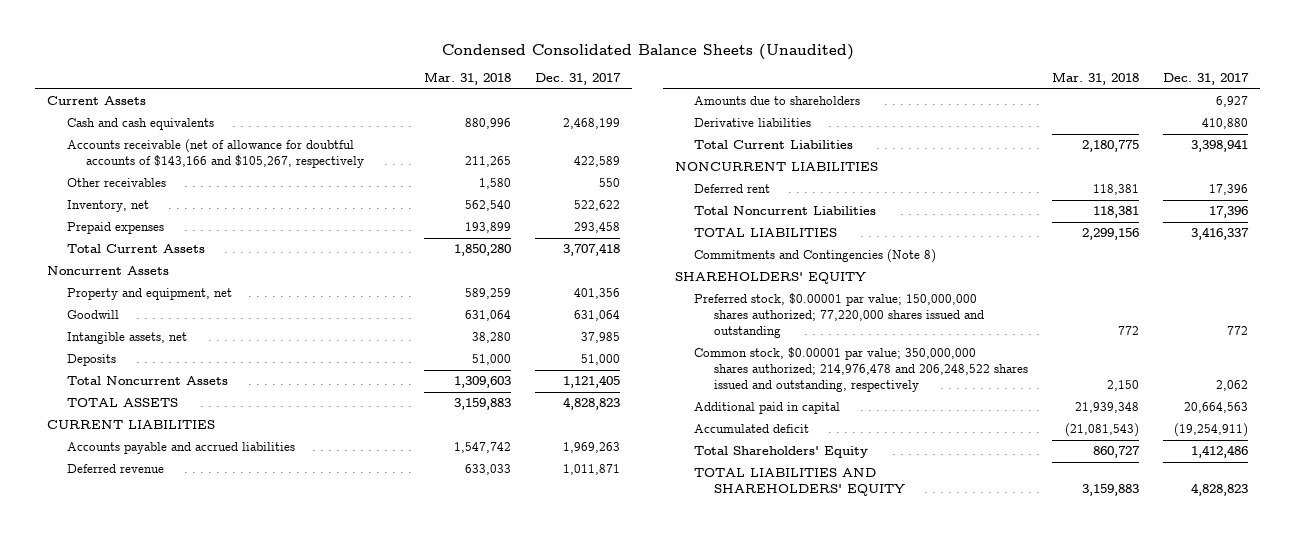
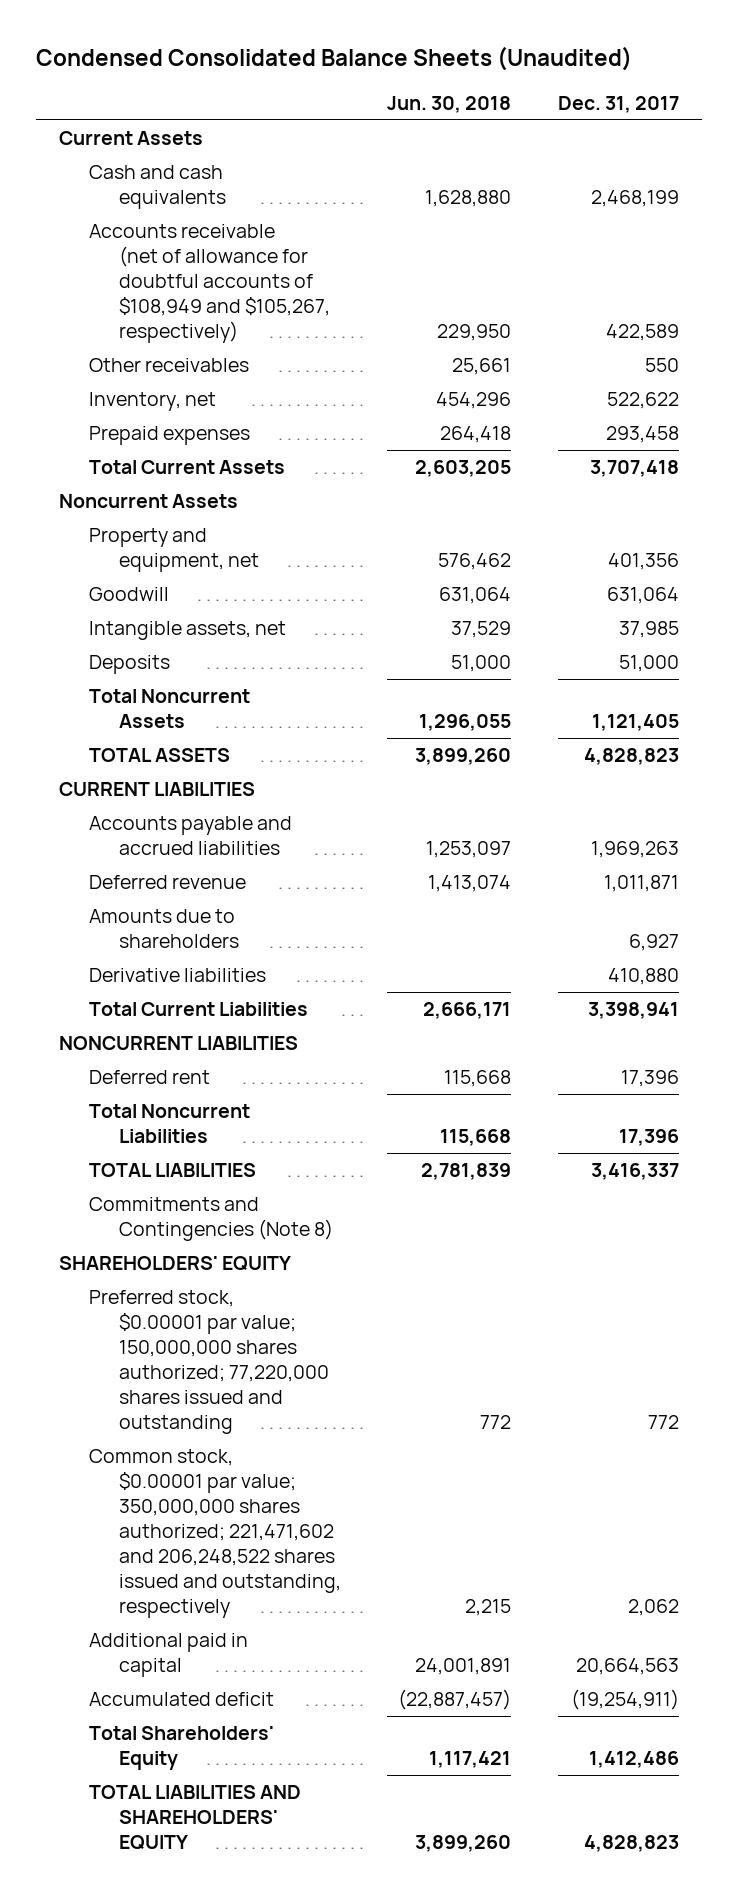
[423,72,511,86] Mar. 31, 2018 -> none
none -> [387,95,512,113] Jun. 30, 2018
[66,139,364,169] Accounts receivable (net of allowance for doubtful accounts of $143,166 and $105,267, respectively -> [88,224,330,343] Accounts receivable (net of allowance for doubtful accounts of $108,949 and $105,267, respectively)
[694,347,1028,393] Common stock, $0.00001 par value; 350,000,000 shares authorized; 214,976,478 and 206,248,522 shares issued and outstanding, respectively -> [88,1449,341,1618] Common stock, $0.00001 par value; 350,000,000 shares authorized; 221,471,602 and 206,248,522 shares issued and outstanding, respectively

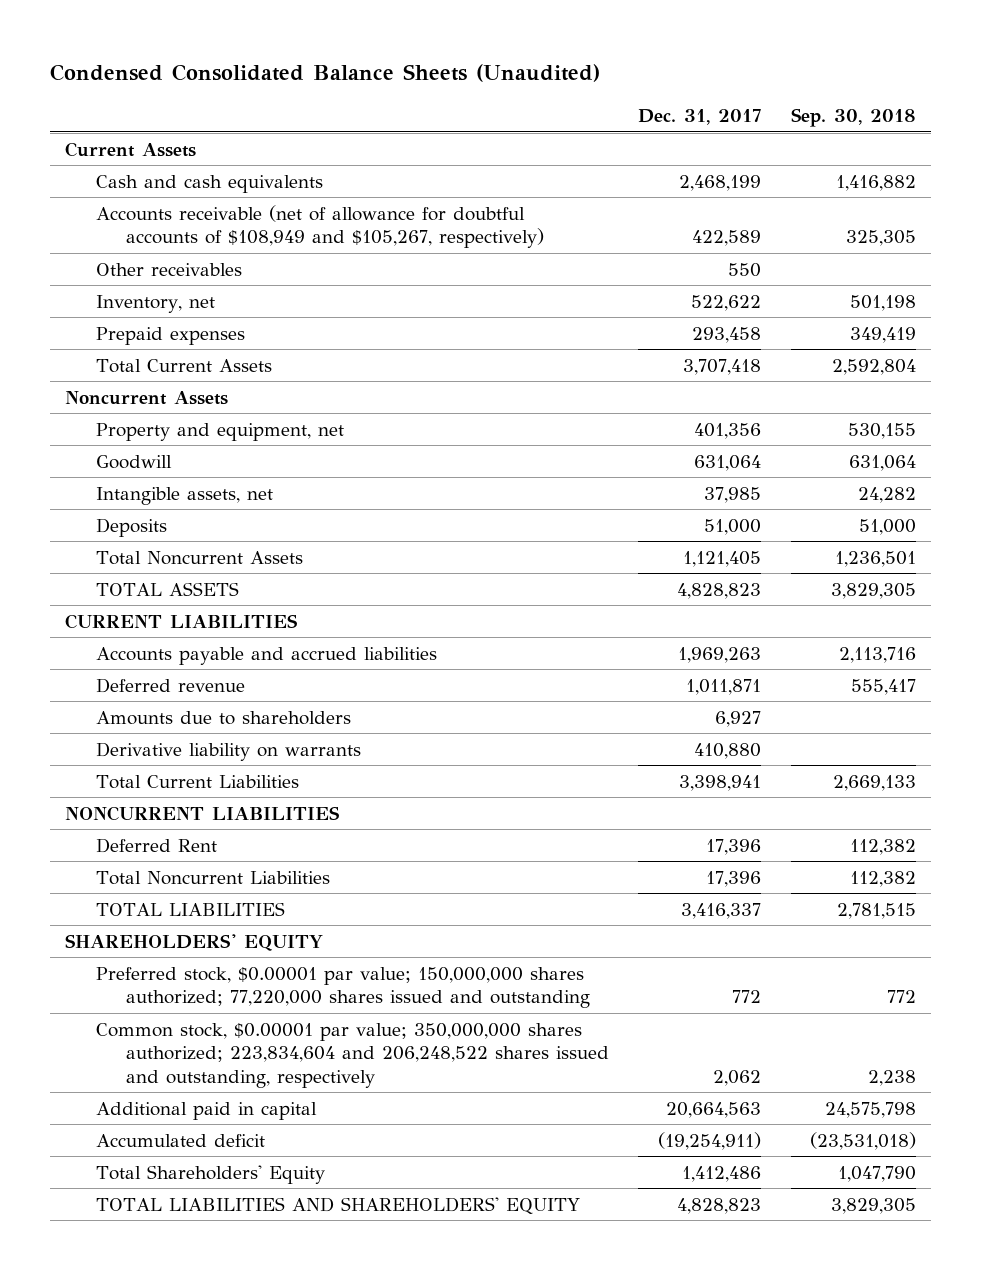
[387,95,512,113] Jun. 30, 2018 -> none
none -> [791,108,917,128] Sep. 30, 2018
[88,968,266,983] Derivative liabilities -> [95,741,361,761] Derivative liability on warrants
[88,1070,210,1085] Deferred rent -> [95,837,217,853] Deferred Rent
[88,1197,333,1242] Commitments and Contingencies (Note 8) -> none
[88,1449,341,1618] Common stock, $0.00001 par value; 350,000,000 shares authorized; 221,471,602 and 206,248,522 shares issued and outstanding, respectively -> [95,1022,609,1088] Common stock, $0.00001 par value; 350,000,000 shares authorized; 223,834,604 and 206,248,522 shares issued and outstanding, respectively

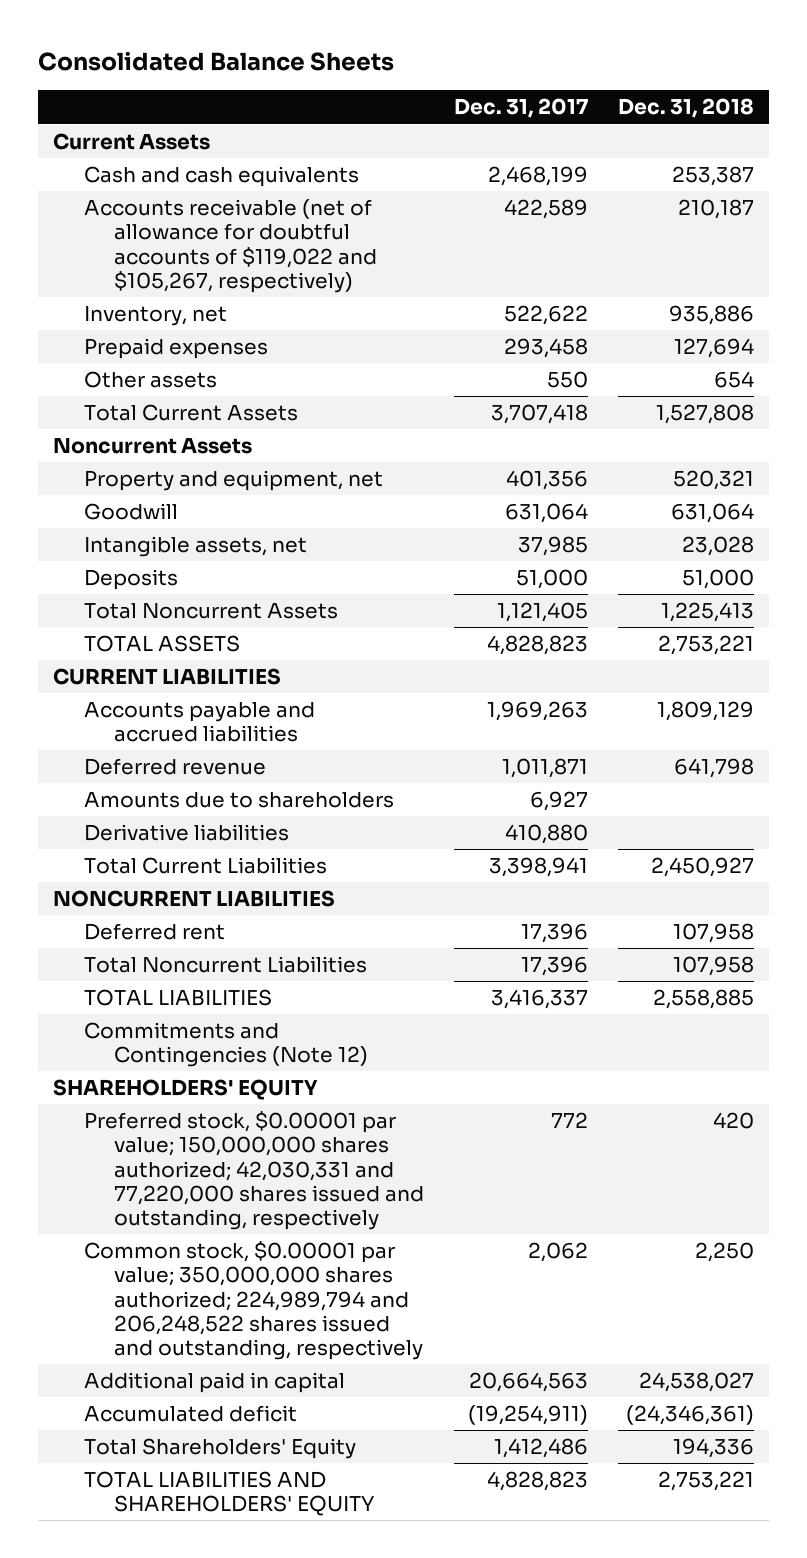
[50,64,601,83] Condensed Consolidated Balance Sheets (Unaudited) -> [38,50,395,71] Consolidated Balance Sheets
[791,108,917,128] Sep. 30, 2018 -> none
none -> [618,98,755,119] Dec. 31, 2018
[95,262,242,276] Other receivables -> none
[95,204,544,249] Accounts receivable (net of allowance for doubtful accounts of $108,949 and $105,267, respectively) -> [83,199,377,294] Accounts receivable (net of allowance for doubtful accounts of $119,022 and $105,267, respectively)
none -> [83,371,217,389] Other assets
[95,741,361,761] Derivative liability on warrants -> [83,824,289,842] Derivative liabilities
[95,837,217,853] Deferred Rent -> [83,923,225,941] Deferred rent
none -> [83,1022,368,1068] Commitments and Contingencies (Note 12)
[95,966,590,1009] Preferred stock, $0.00001 par value; 150,000,000 shares authorized; 77,220,000 shares issued and outstanding -> [83,1111,424,1231] Preferred stock, $0.00001 par value; 150,000,000 shares authorized; 42,030,331 and 77,220,000 shares issued and outstanding, respectively
[95,1022,609,1088] Common stock, $0.00001 par value; 350,000,000 shares authorized; 223,834,604 and 206,248,522 shares issued and outstanding, respectively -> [83,1241,423,1361] Common stock, $0.00001 par value; 350,000,000 shares authorized; 224,989,794 and 206,248,522 shares issued and outstanding, respectively

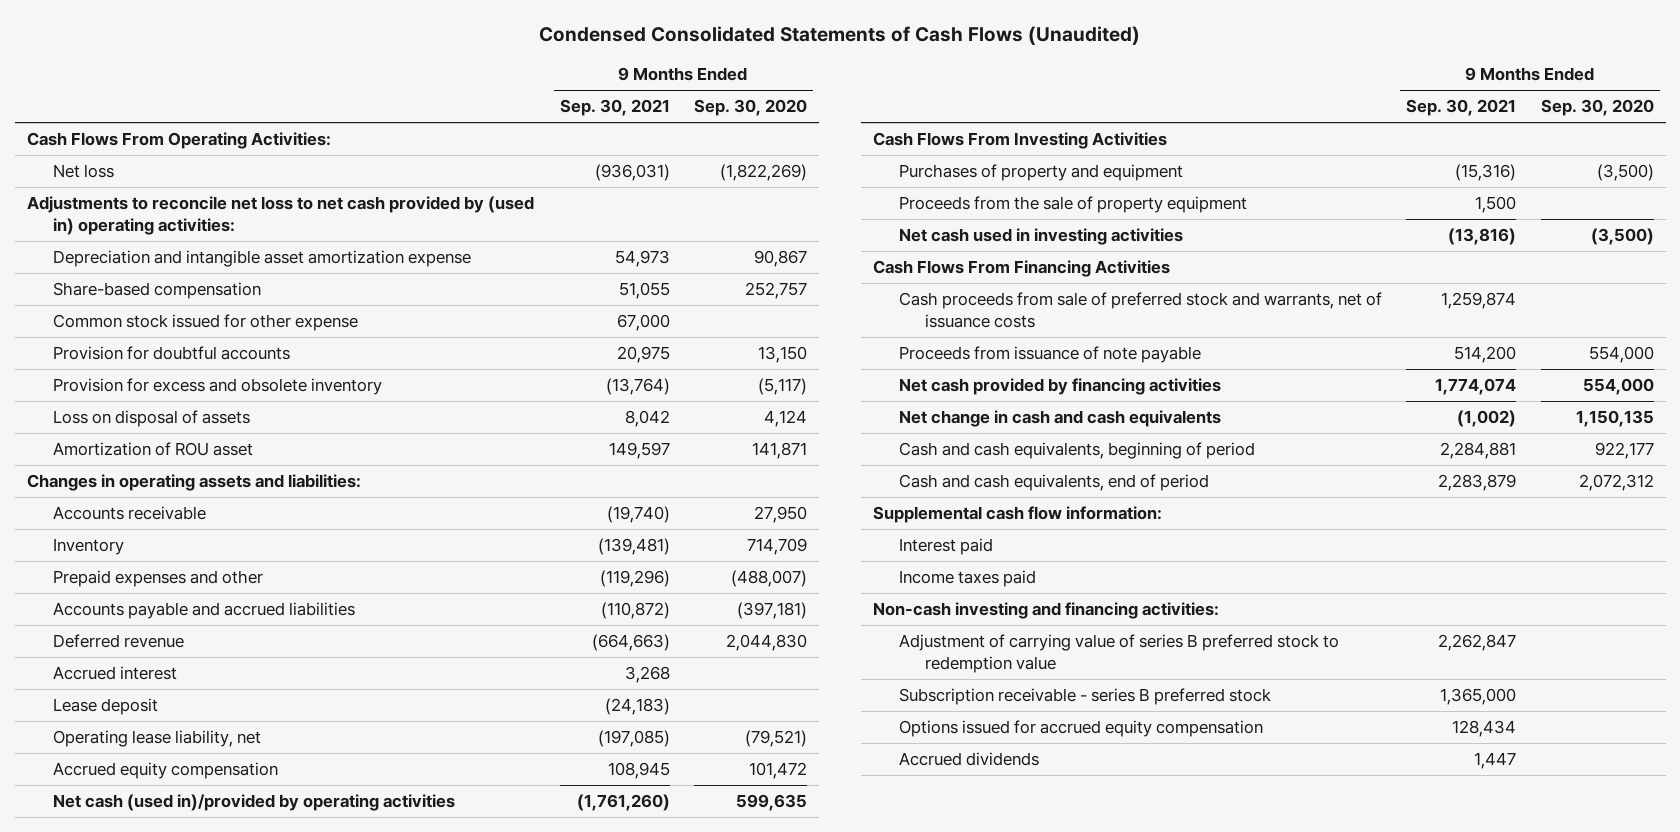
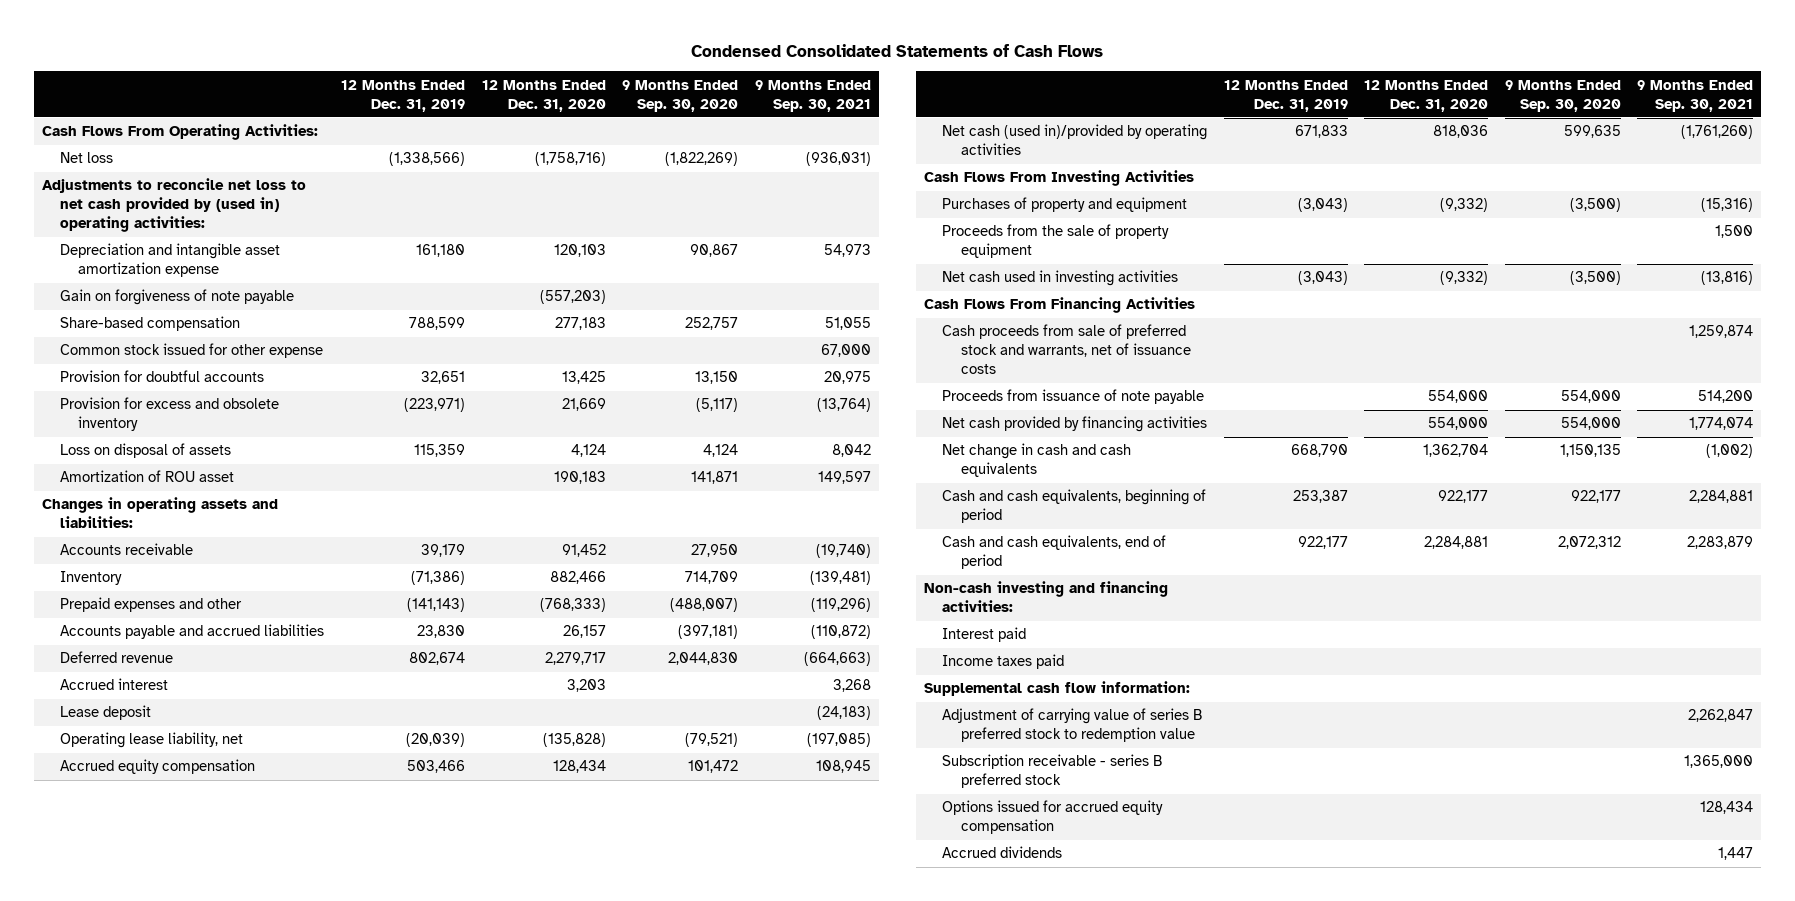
[539,26,1141,46] Condensed Consolidated Statements of Cash Flows (Unaudited) -> [691,43,1104,57] Condensed Consolidated Statements of Cash Flows
none -> [341,79,466,112] 12 Months Ended Dec. 31, 2019
none -> [481,79,606,112] 12 Months Ended Dec. 31, 2020
none -> [60,289,295,306] Gain on forgiveness of note payable
[873,602,1220,620] Non-cash investing and financing activities: -> [924,581,1169,613] Non-cash investing and financing activities:
[873,506,1163,524] Supplemental cash flow information: -> [924,681,1191,697] Supplemental cash flow information:

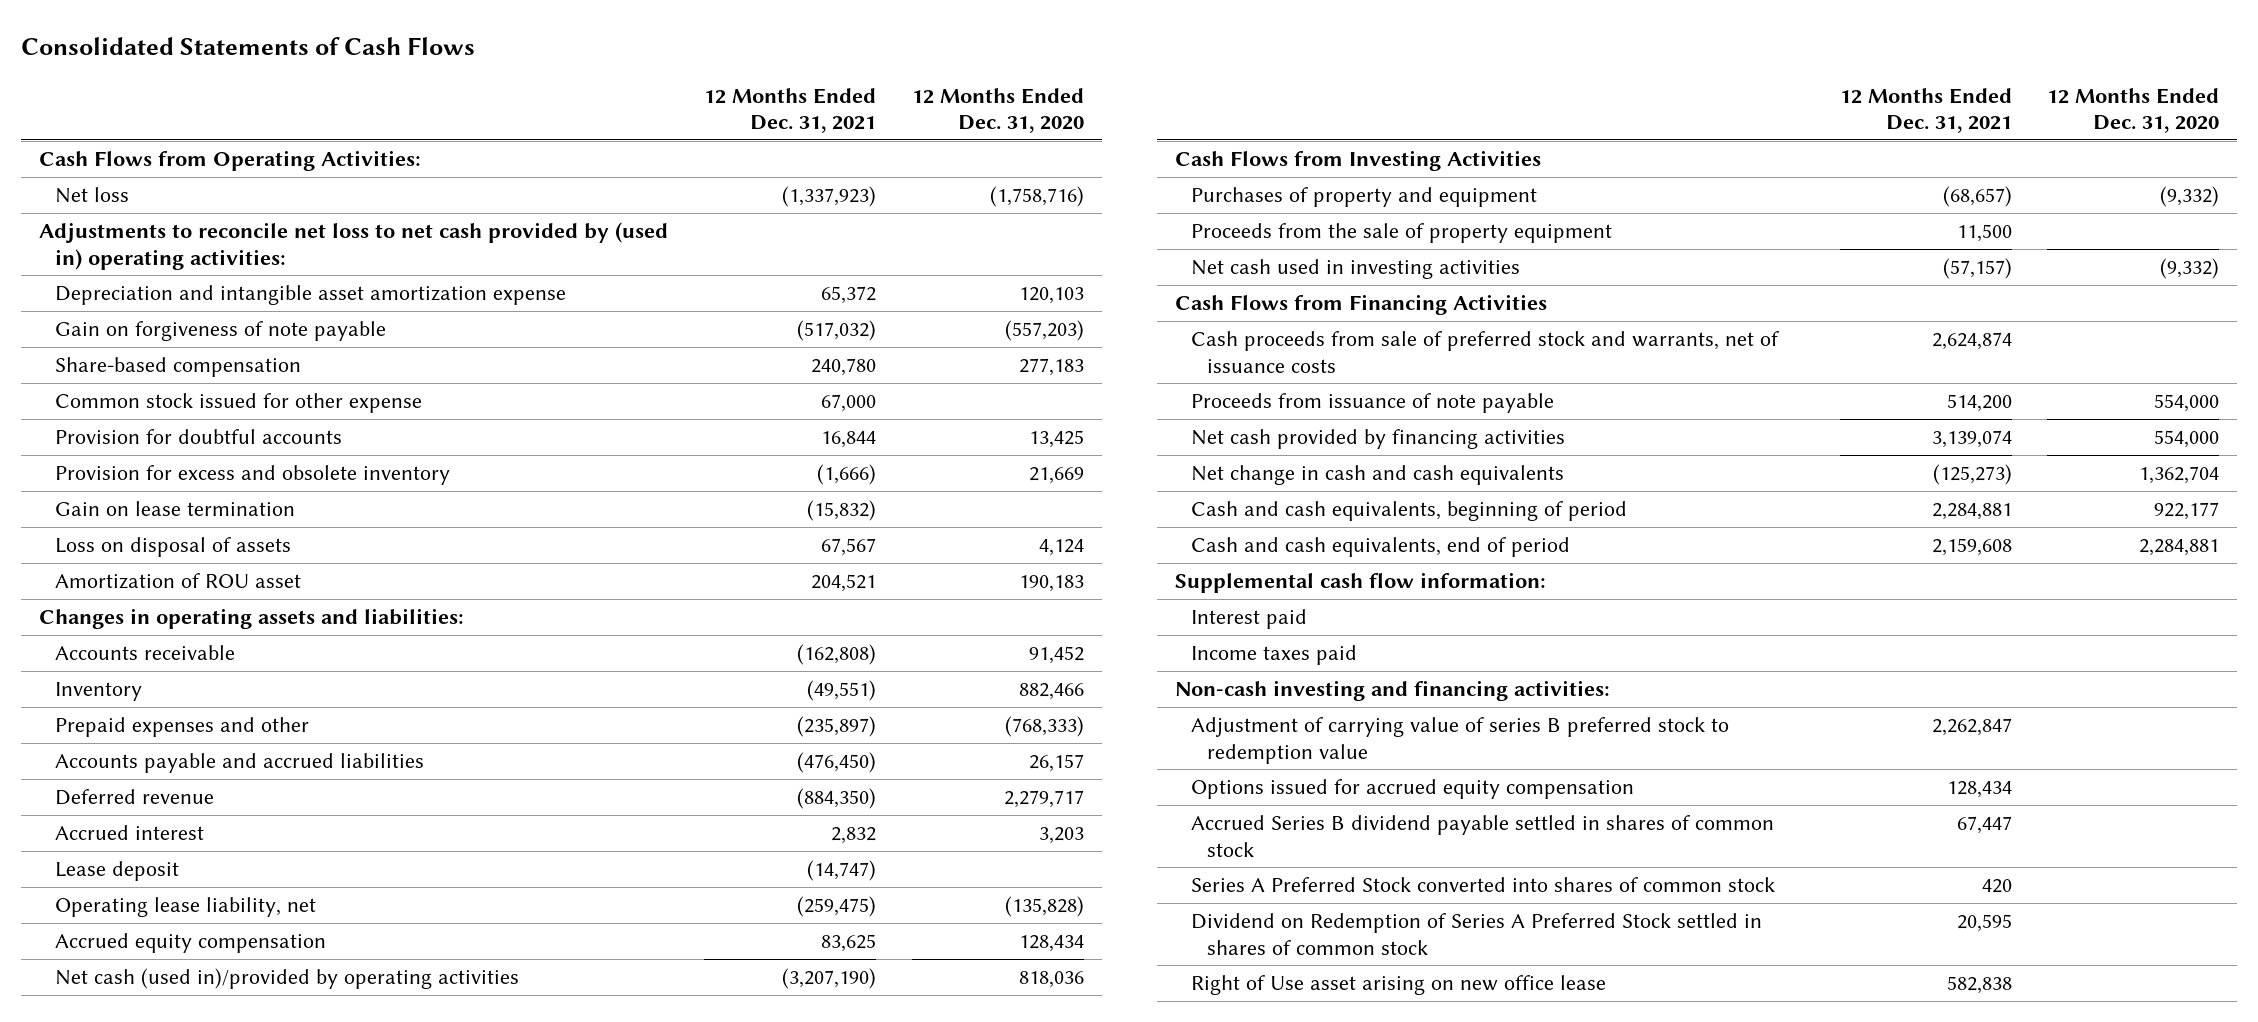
[691,43,1104,57] Condensed Consolidated Statements of Cash Flows -> [20,37,475,56] Consolidated Statements of Cash Flows
[341,79,466,112] 12 Months Ended Dec. 31, 2019 -> none
[622,79,739,112] 9 Months Ended Sep. 30, 2020 -> none
[754,79,871,112] 9 Months Ended Sep. 30, 2021 -> none
none -> [703,87,876,134] 12 Months Ended Dec. 31, 2021
[41,124,318,141] Cash Flows From Operating Activities: -> [38,150,421,172] Cash Flows from Operating Activities:
none -> [54,501,295,517] Gain on lease termination
[924,170,1195,187] Cash Flows From Investing Activities -> [1174,150,1541,172] Cash Flows from Investing Activities
[924,297,1196,314] Cash Flows From Financing Activities -> [1174,294,1547,316] Cash Flows from Financing Activities
[924,681,1191,697] Supplemental cash flow information: -> [1174,572,1546,594] Supplemental cash flow information:
[924,581,1169,613] Non-cash investing and financing activities: -> [1174,680,1610,702] Non-cash investing and financing activities:
[942,754,1163,789] Subscription receivable - series B preferred stock -> none
[942,846,1063,859] Accrued dividends -> none
none -> [1190,815,1774,857] Accrued Series B dividend payable settled in shares of common stock
none -> [1190,877,1775,893] Series A Preferred Stock converted into shares of common stock
none -> [1190,913,1762,955] Dividend on Redemption of Series A Preferred Stock settled in shares of common stock
none -> [1190,975,1606,996] Right of Use asset arising on new office lease

